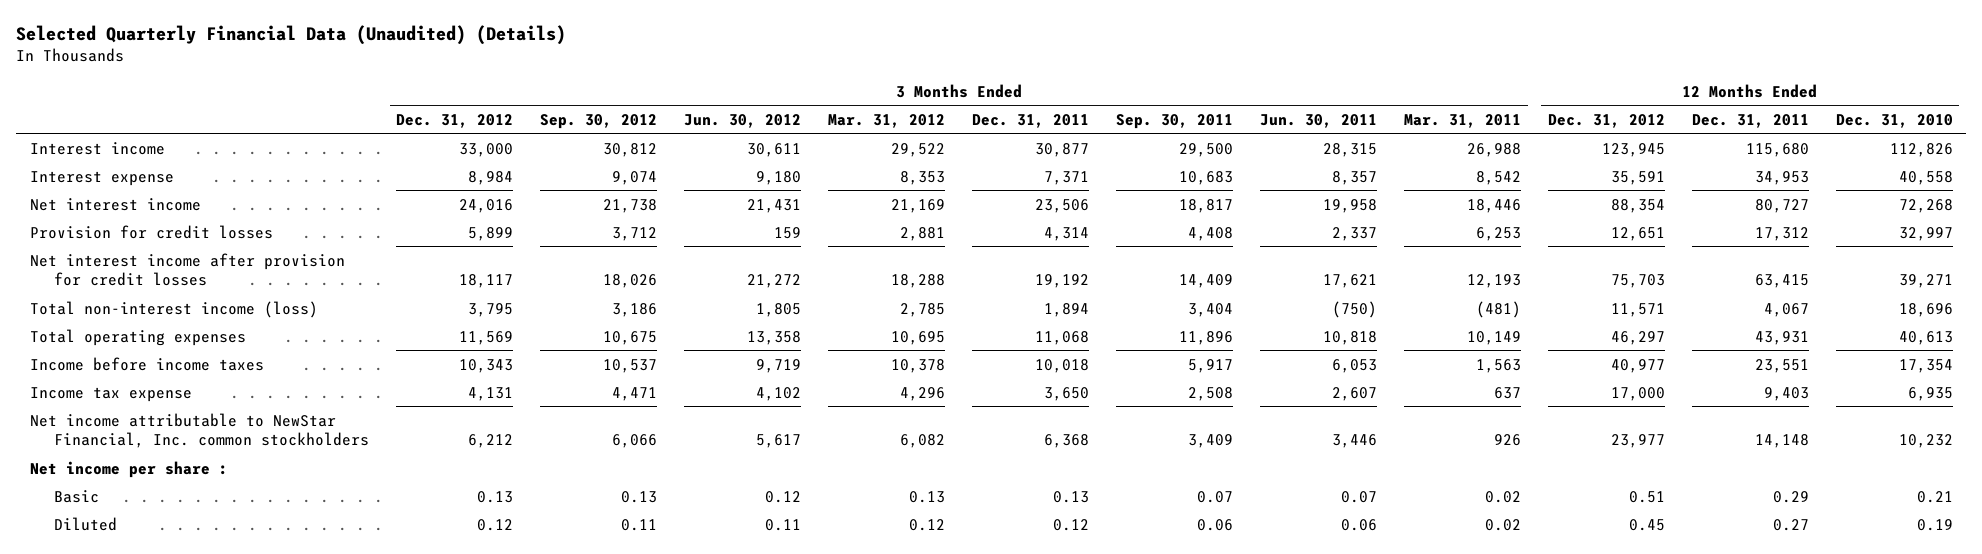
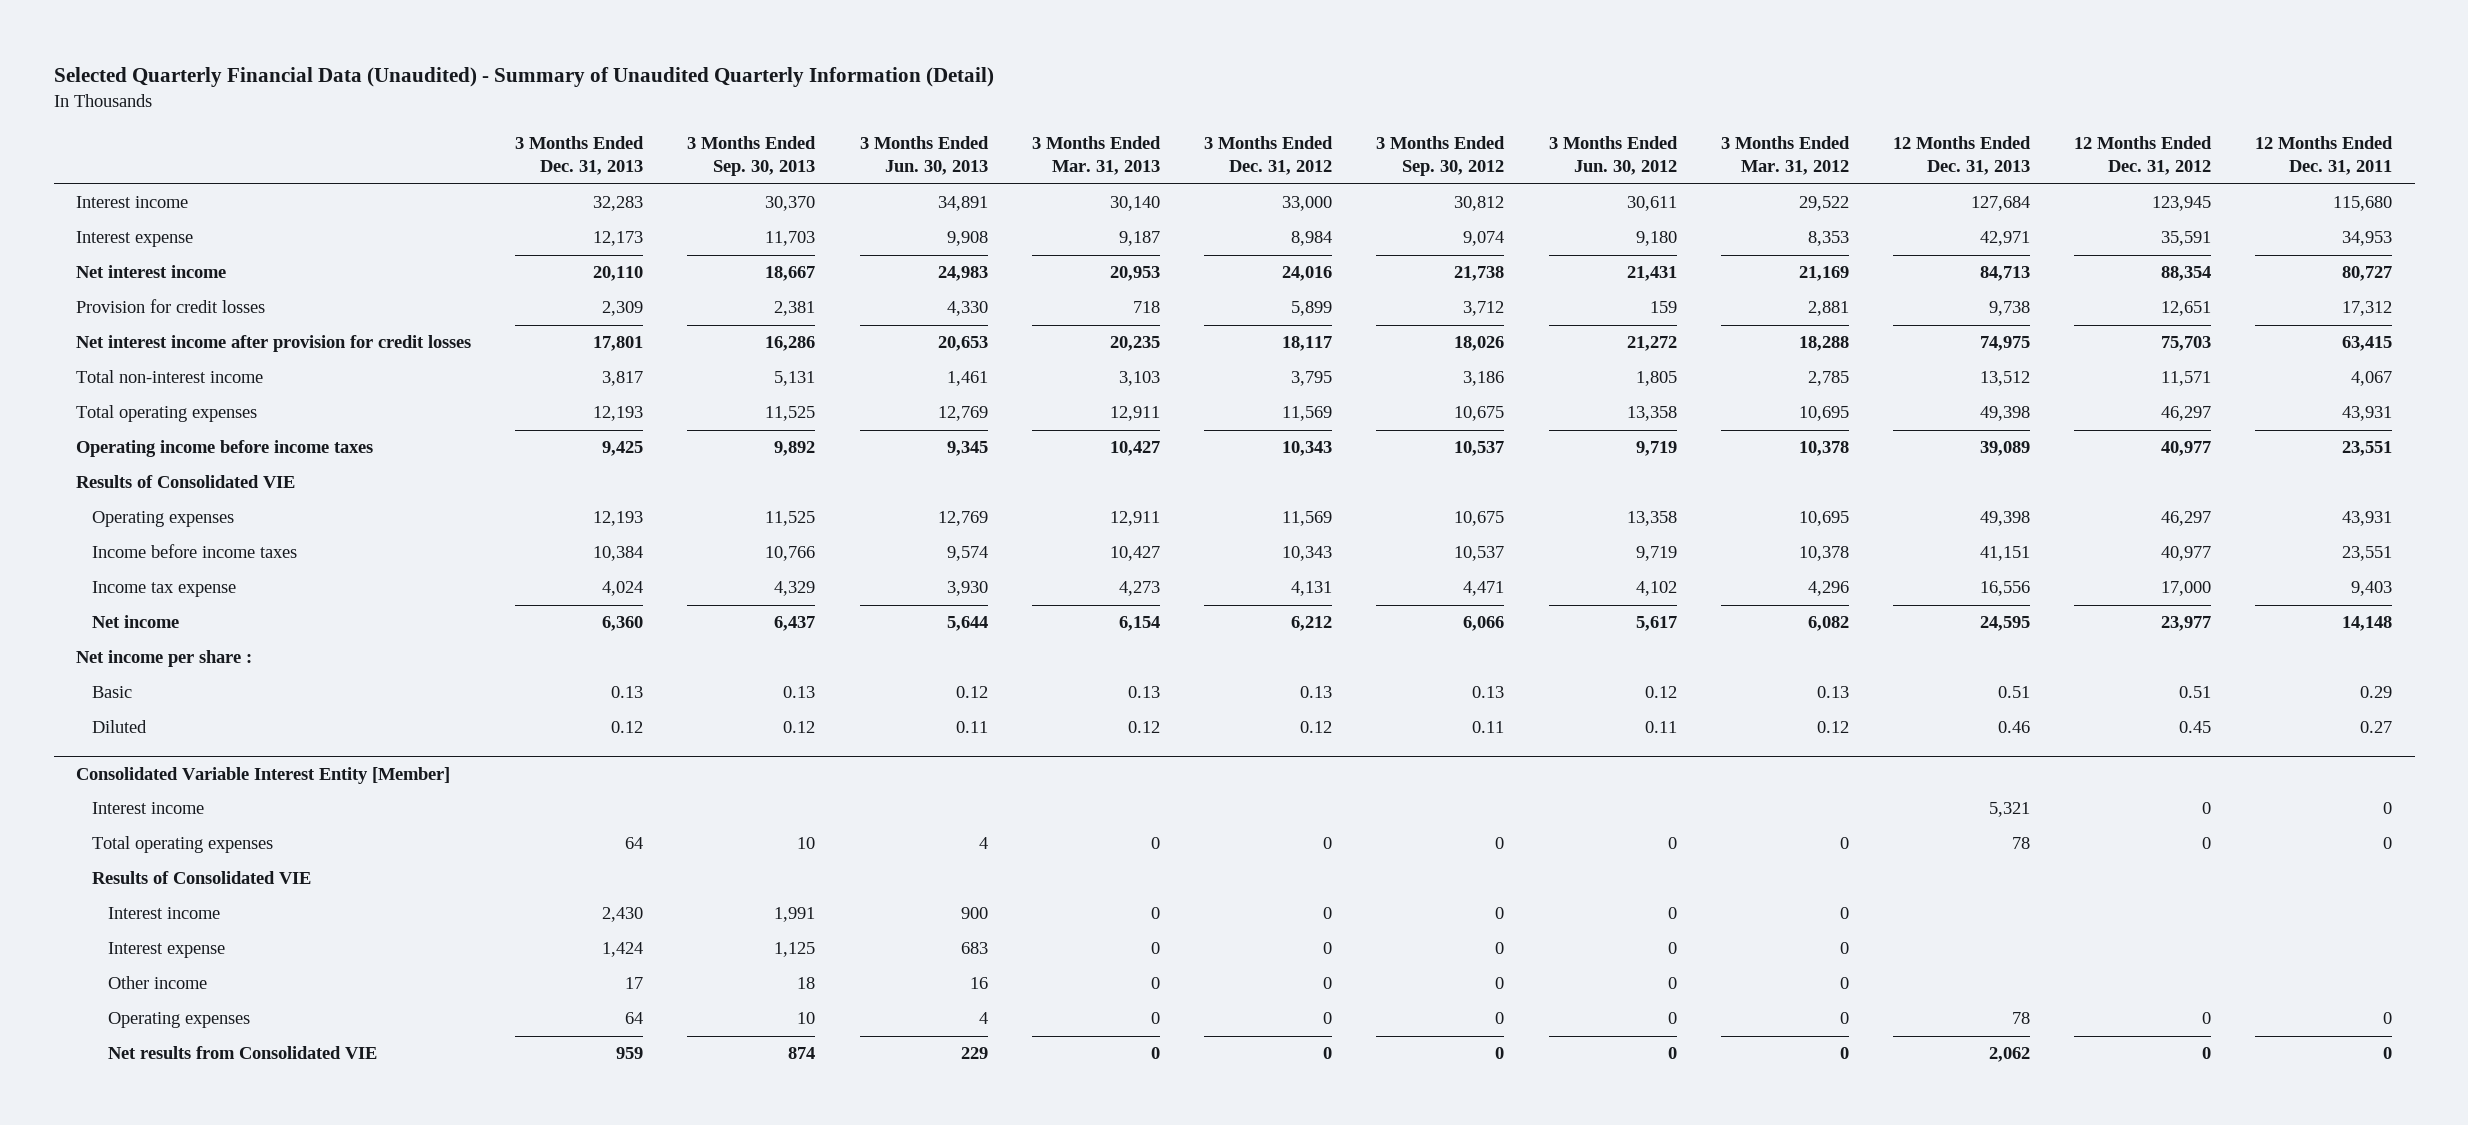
[16,25,567,46] Selected Quarterly Financial Data (Unaudited) (Details) -> [53,67,994,88] Selected Quarterly Financial Data (Unaudited) - Summary of Unaudited Quarterly Information (Detail)
[972,113,1090,128] Dec. 31, 2011 -> none
[1116,113,1234,129] Sep. 30, 2011 -> none
[1259,113,1377,128] Jun. 30, 2011 -> none
[1403,113,1521,128] Mar. 31, 2011 -> none
[1835,113,1953,128] Dec. 31, 2010 -> none
none -> [515,135,645,176] 3 Months Ended Dec. 31, 2013
none -> [687,135,817,177] 3 Months Ended Sep. 30, 2013
none -> [859,135,989,176] 3 Months Ended Jun. 30, 2013
none -> [1031,135,1161,176] 3 Months Ended Mar. 31, 2013
none -> [1893,135,2032,176] 12 Months Ended Dec. 31, 2013
[29,300,318,318] Total non-interest income (loss) -> [75,370,263,384] Total non-interest income
none -> [75,440,373,458] Operating income before income taxes
none -> [75,475,295,489] Results of Consolidated VIE
none -> [91,511,234,528] Operating expenses
[29,412,370,449] Net income attributable to NewStar Financial, Inc. common stockholders -> [91,615,179,629] Net income
none -> [75,766,450,784] Consolidated Variable Interest Entity [Member]
none -> [91,802,204,815] Interest income
none -> [91,836,273,854] Total operating expenses
none -> [91,871,311,885] Results of Consolidated VIE
none -> [107,907,220,920] Interest income
none -> [107,942,225,959] Interest expense
none -> [107,976,207,990] Other income
none -> [107,1012,250,1029] Operating expenses
none -> [107,1046,377,1060] Net results from Consolidated VIE

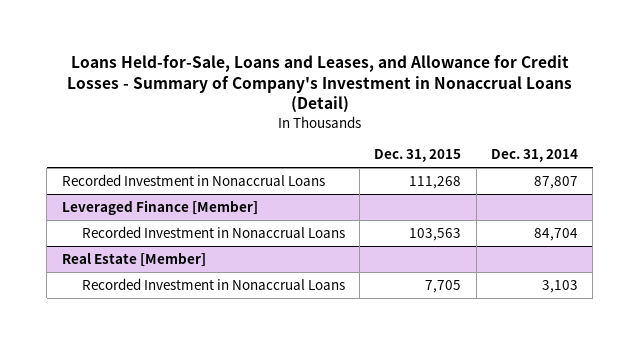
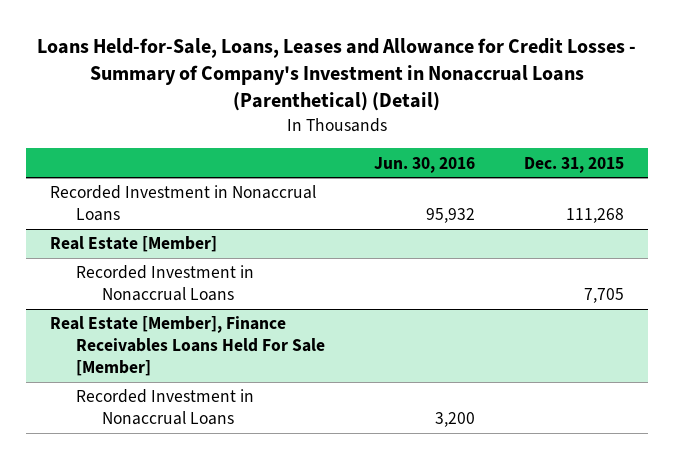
[66,54,572,114] Loans Held-for-Sale, Loans and Leases, and Allowance for Credit Losses - Summary of Company's Investment in Nonaccrual Loans (Detail) -> [37,38,637,112] Loans Held-for-Sale, Loans, Leases and Allowance for Credit Losses - Summary of Company's Investment in Nonaccrual Loans (Parenthetical) (Detail)
[491,149,579,163] Dec. 31, 2014 -> none
none -> [374,156,476,173] Jun. 30, 2016
[61,200,258,216] Leveraged Finance [Member] -> none
[81,226,345,239] Recorded Investment in Nonaccrual Loans -> none
none -> [50,316,326,377] Real Estate [Member], Finance Receivables Loans Held For Sale [Member]
none -> [76,389,255,426] Recorded Investment in Nonaccrual Loans

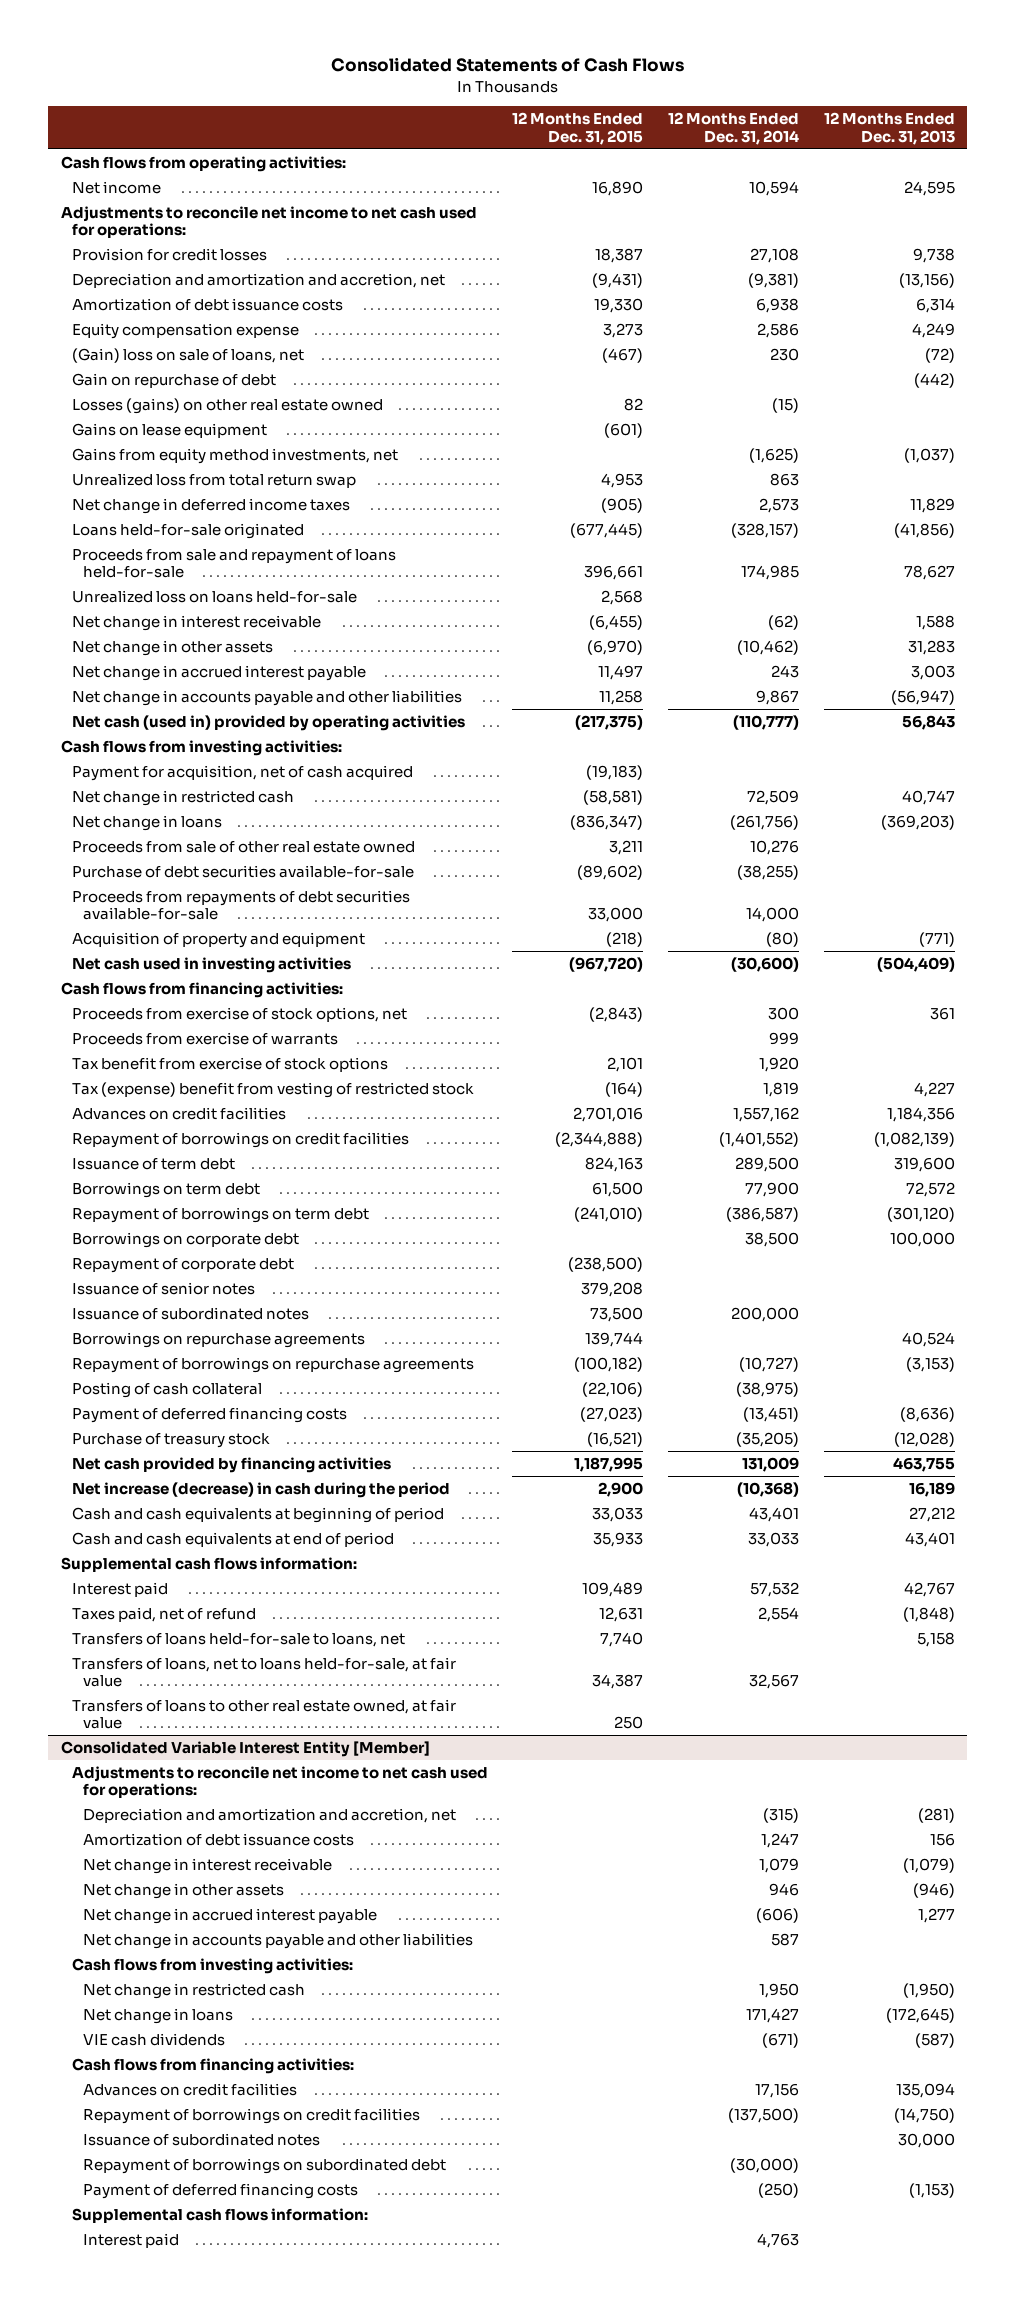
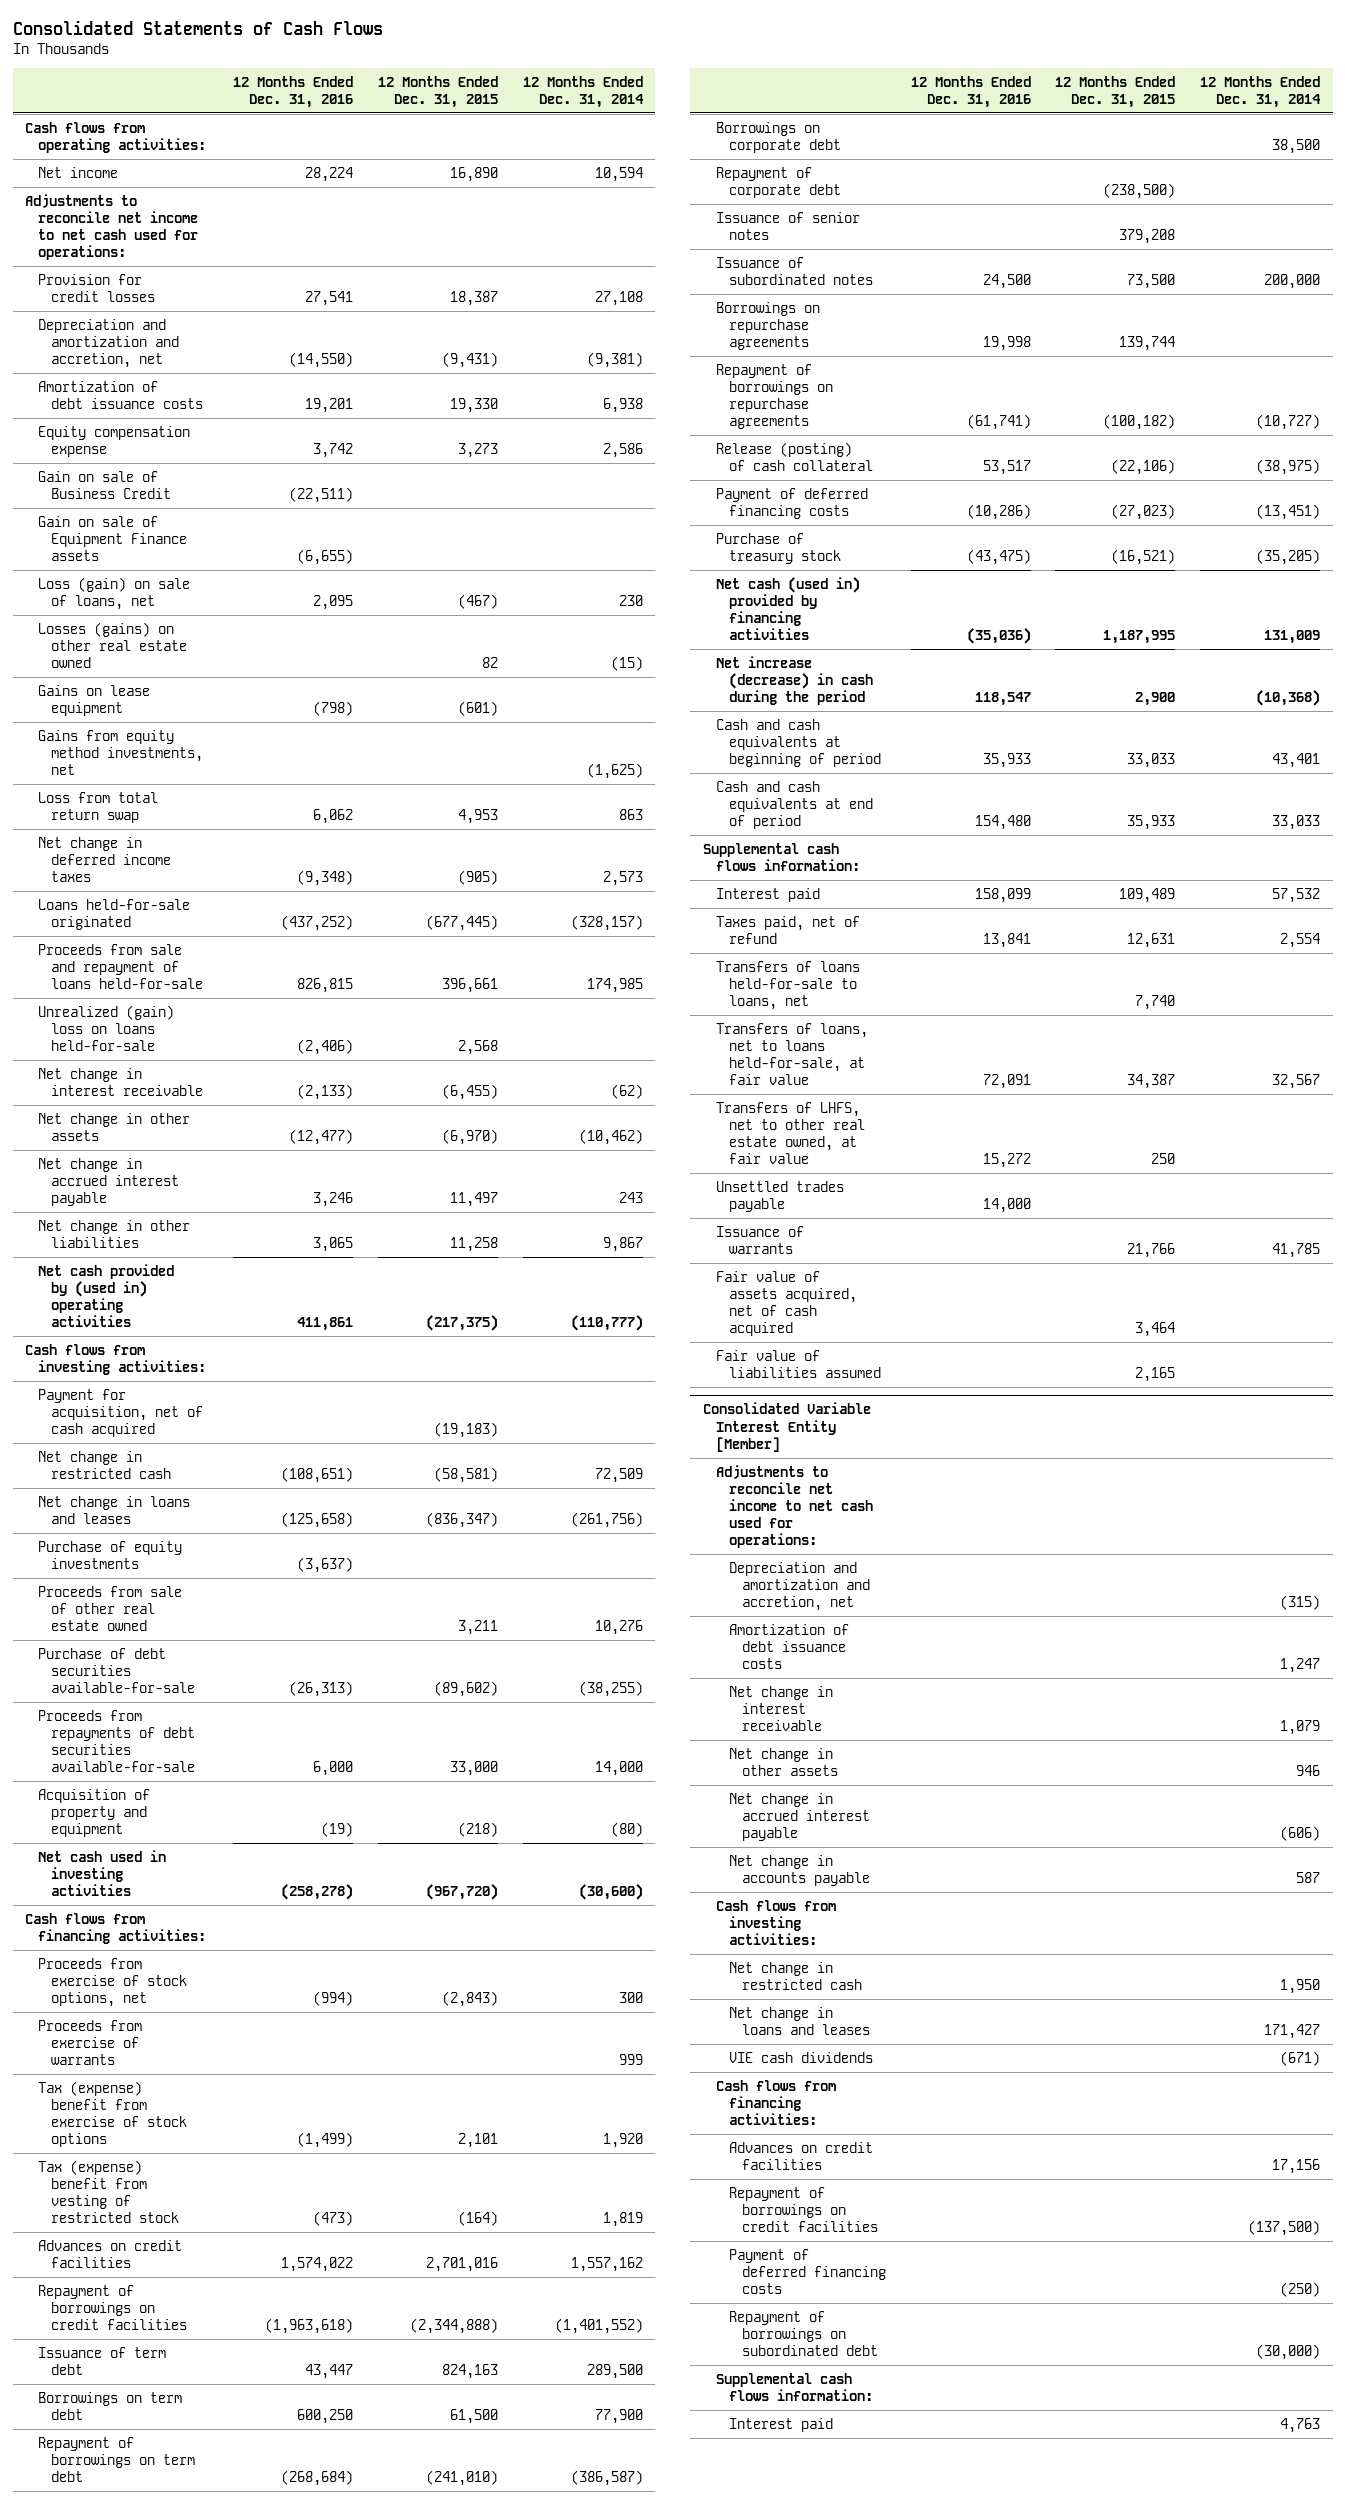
[823,112,955,145] 12 Months Ended Dec. 31, 2013 -> none
none -> [232,75,353,108] 12 Months Ended Dec. 31, 2016
[71,372,276,388] Gain on repurchase of debt -> none
none -> [38,470,172,500] Gain on sale of Business Credit
none -> [38,515,188,562] Gain on sale of Equipment Finance assets
[71,347,304,363] (Gain) loss on sale of loans, net -> [38,576,191,611] Loss (gain) on sale of loans, net
[71,472,356,488] Unrealized loss from total return swap -> [38,791,159,824] Loss from total return swap
[71,589,357,603] Unrealized loss on loans held-for-sale -> [38,1004,175,1052] Unrealized (gain) loss on loans held-for-sale
[71,689,462,706] Net change in accounts payable and other liabilities -> [38,1219,191,1249] Net change in other liabilities
[71,714,465,731] Net cash (used in) provided by operating activities -> [38,1263,175,1328] Net cash provided by (used in) operating activities
[71,814,222,831] Net change in loans -> [38,1495,191,1525] Net change in loans and leases
none -> [38,1540,183,1570] Purchase of equity investments
[71,1056,388,1072] Tax benefit from exercise of stock options -> [38,2080,188,2148] Tax (expense) benefit from exercise of stock options
[71,1381,262,1398] Posting of cash collateral -> [715,441,873,472] Release (posting) of cash collateral
[71,1456,391,1473] Net cash provided by financing activities -> [715,576,860,641] Net cash (used in) provided by financing activities
[71,1698,456,1730] Transfers of loans to other real estate owned, at fair value -> [715,1101,865,1165] Transfers of LHFS, net to other real estate owned, at fair value
none -> [715,1180,844,1213] Unsettled trades payable
none -> [715,1225,804,1255] Issuance of warrants
none -> [715,1270,857,1337] Fair value of assets acquired, net of cash acquired
none -> [715,1349,881,1379] Fair value of liabilities assumed
[82,1932,473,1949] Net change in accounts payable and other liabilities -> [728,1854,870,1887] Net change in accounts payable
[82,2007,233,2024] Net change in loans -> [728,2006,870,2036] Net change in loans and leases
[82,2132,320,2146] Issuance of subordinated notes -> none
[82,2157,446,2174] Repayment of borrowings on subordinated debt -> [728,2310,878,2357] Repayment of borrowings on subordinated debt

